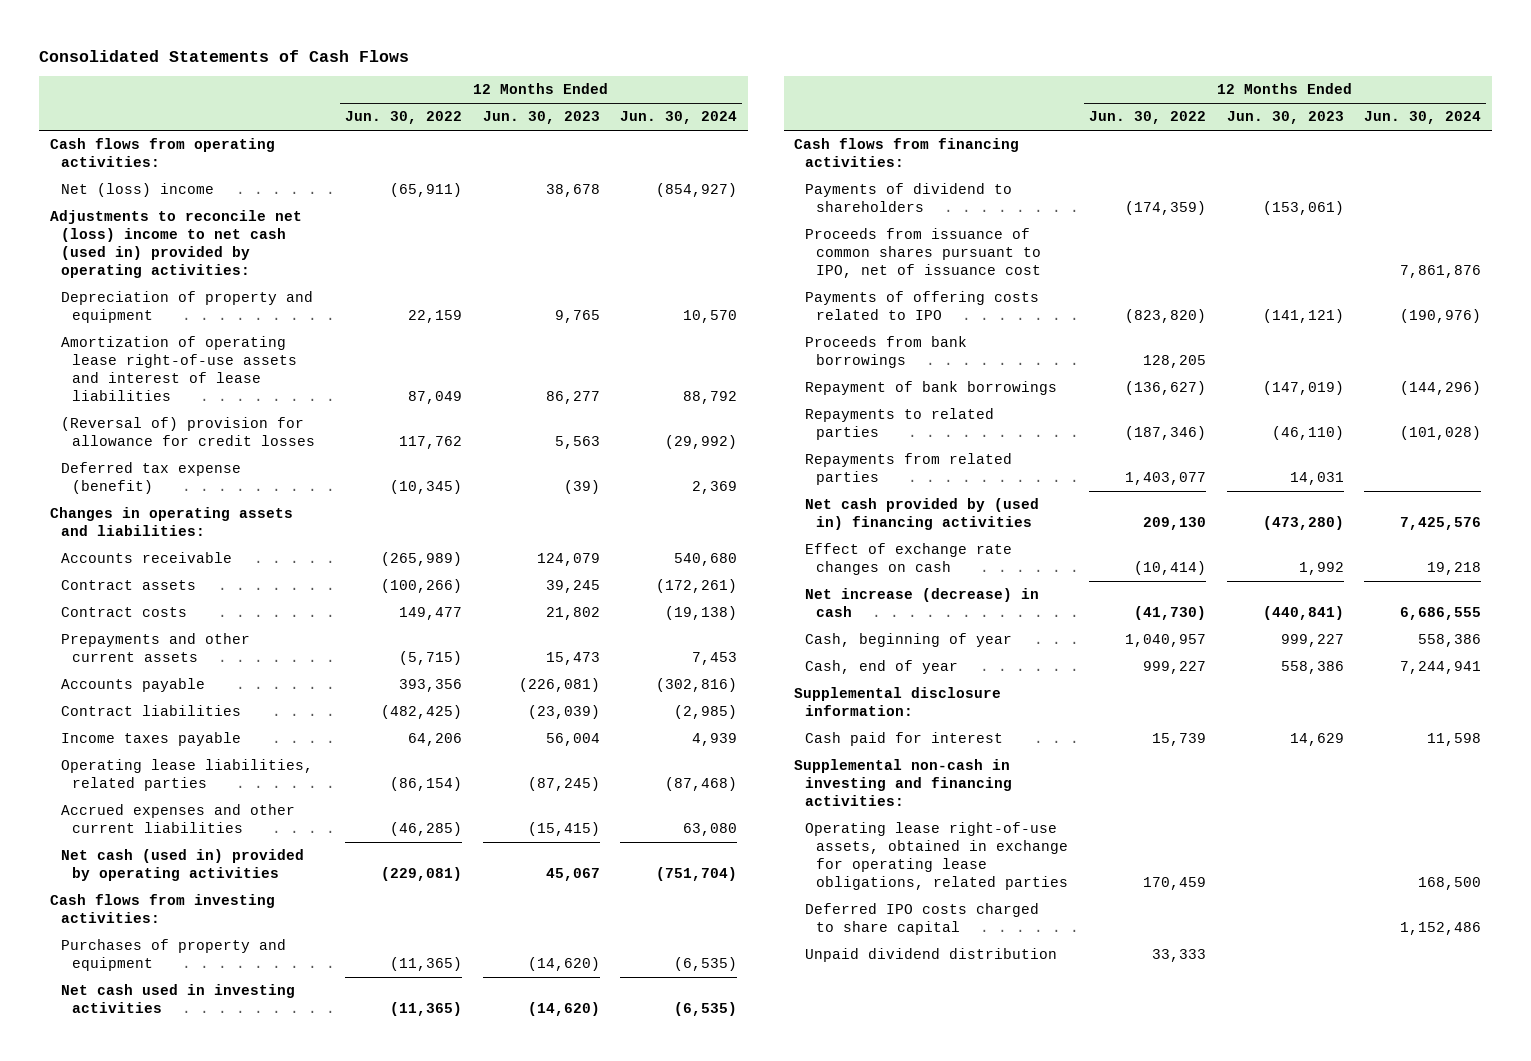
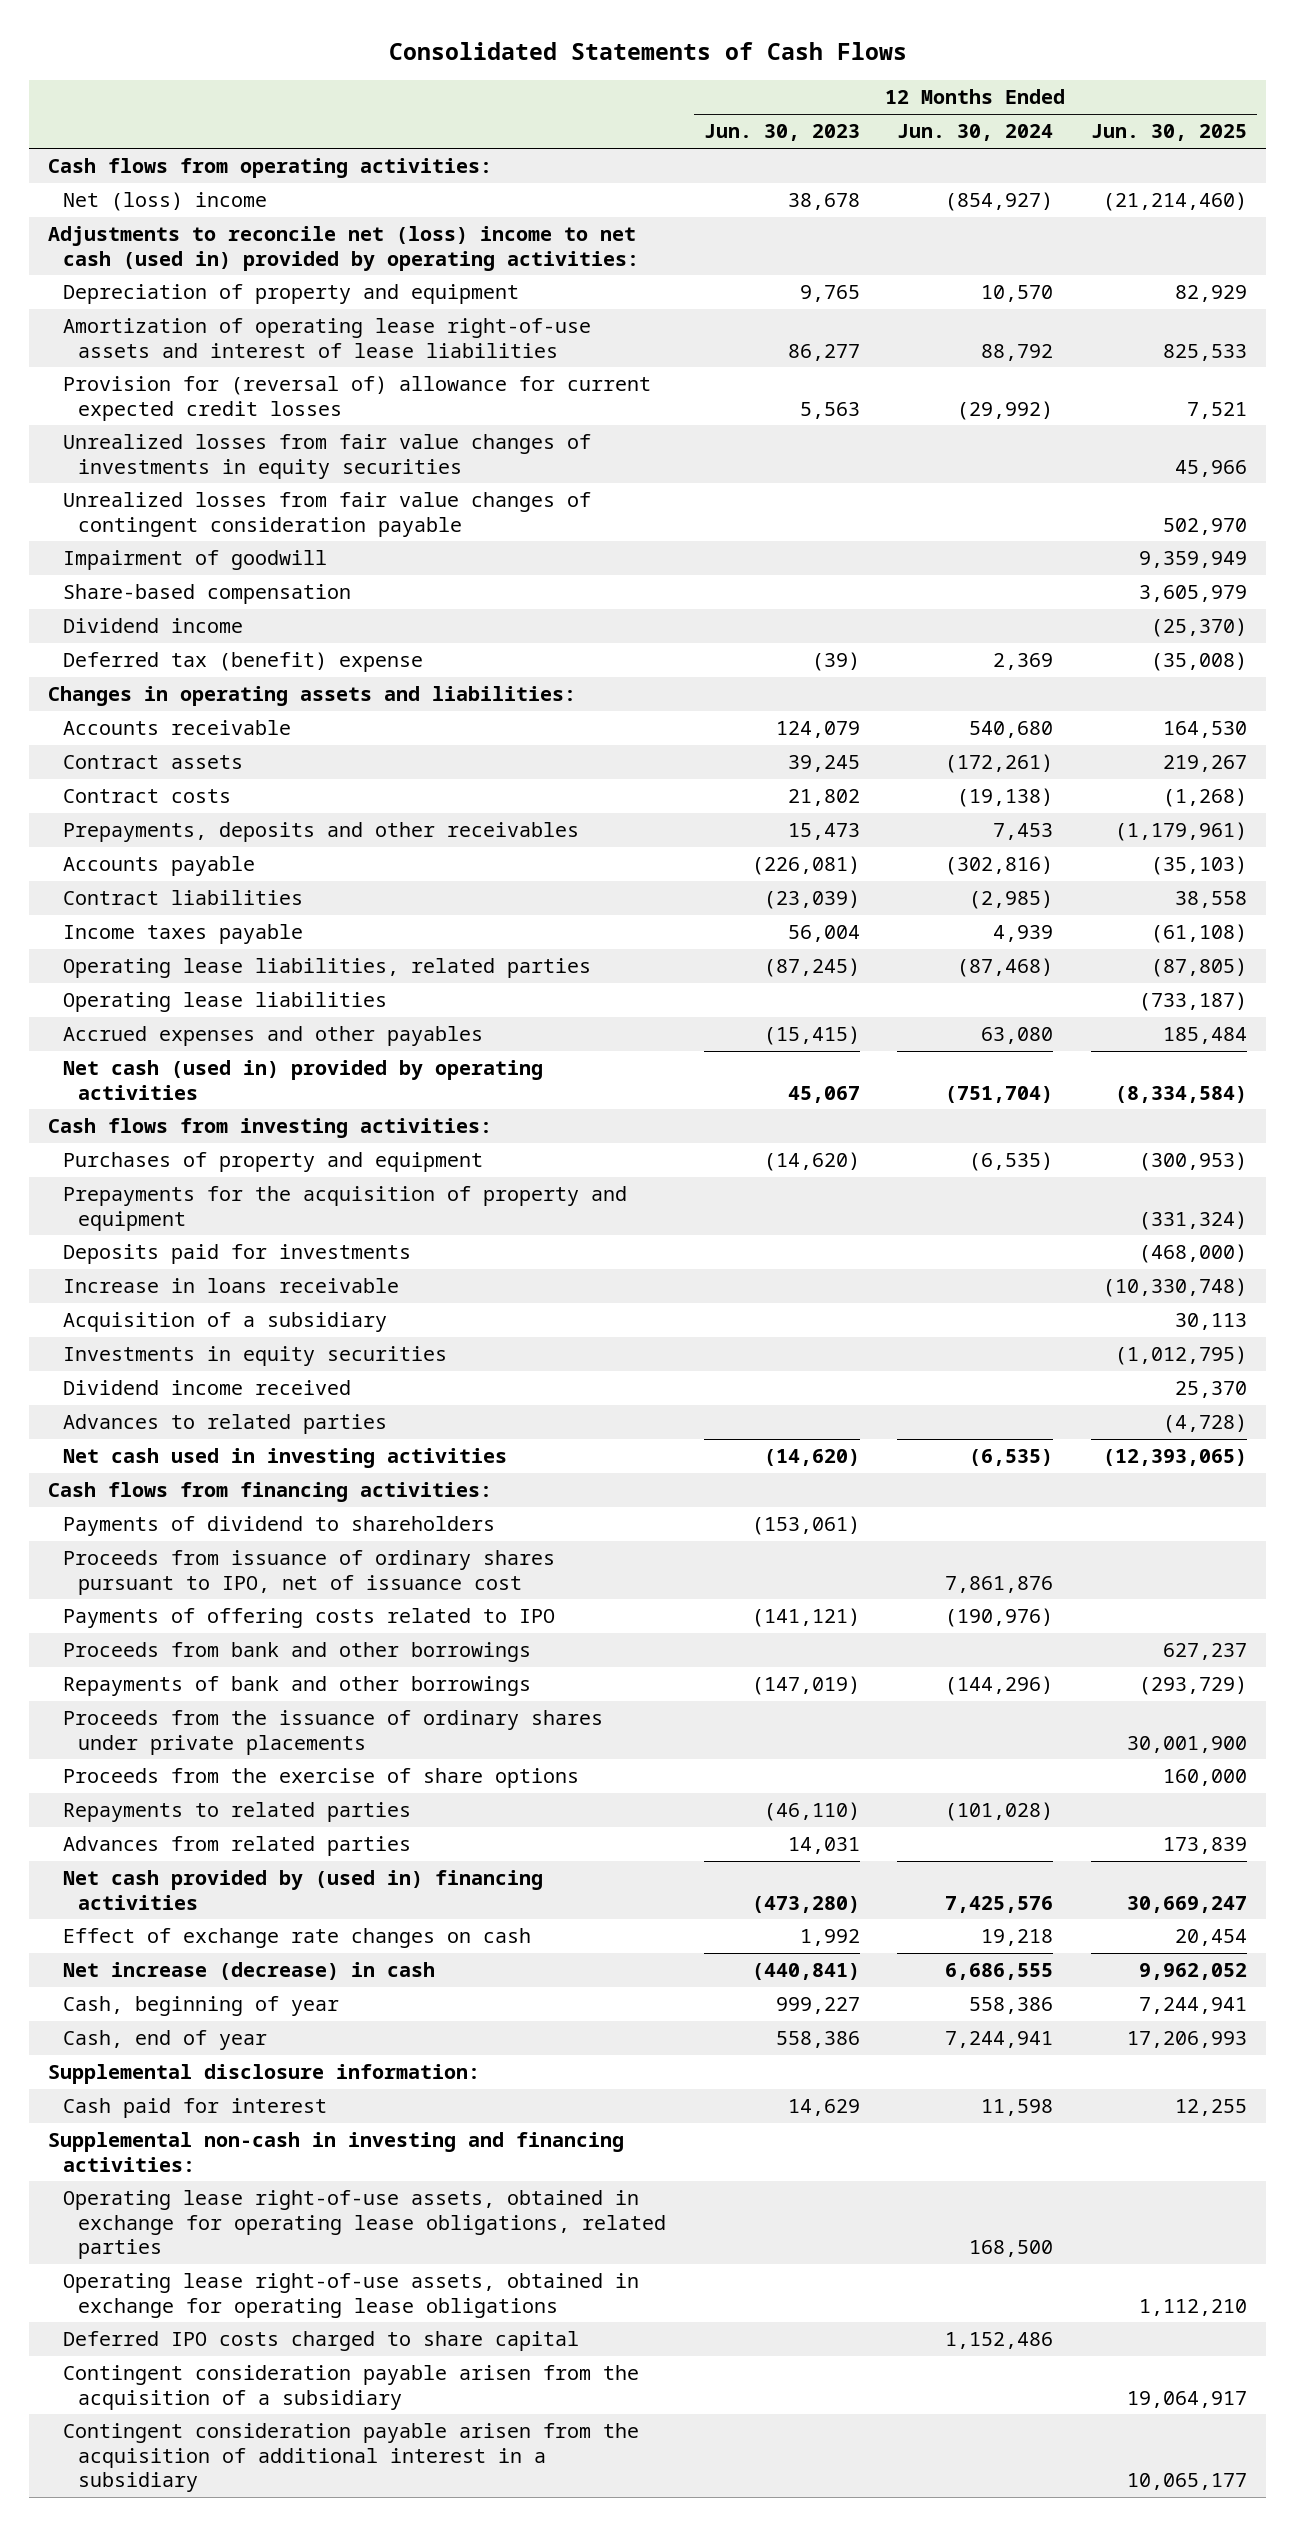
[344,111,462,125] Jun. 30, 2022 -> none
none -> [1091,124,1248,142] Jun. 30, 2025
[61,417,316,447] (Reversal of) provision for allowance for credit losses -> [62,376,651,421] Provision for (reversal of) allowance for current expected credit losses
none -> [62,434,591,479] Unrealized losses from fair value changes of investments in equity securities
none -> [62,492,591,537] Unrealized losses from fair value changes of contingent consideration payable
none -> [62,550,327,571] Impairment of goodwill
none -> [62,584,351,605] Share-based compensation
none -> [62,618,243,634] Dividend income
[61,462,242,495] Deferred tax expense (benefit) -> [62,652,423,673] Deferred tax (benefit) expense
[61,633,251,663] Prepayments and other current assets -> [62,822,579,843] Prepayments, deposits and other receivables
none -> [62,992,387,1013] Operating lease liabilities
[61,804,296,834] Accrued expenses and other current liabilities -> [62,1026,483,1047] Accrued expenses and other payables
none -> [62,1186,627,1231] Prepayments for the acquisition of property and equipment
none -> [62,1244,411,1265] Deposits paid for investments
none -> [62,1278,399,1294] Increase in loans receivable
none -> [62,1312,387,1333] Acquisition of a subsidiary
none -> [62,1346,447,1367] Investments in equity securities
none -> [62,1380,351,1396] Dividend income received
none -> [62,1414,387,1435] Advances to related parties
[805,228,1042,279] Proceeds from issuance of common shares pursuant to IPO, net of issuance cost -> [62,1550,555,1595] Proceeds from issuance of ordinary shares pursuant to IPO, net of issuance cost
[805,336,968,369] Proceeds from bank borrowings -> [62,1642,531,1663] Proceeds from bank and other borrowings
[805,381,1058,396] Repayment of bank borrowings -> [62,1676,531,1697] Repayments of bank and other borrowings
none -> [62,1710,603,1755] Proceeds from the issuance of ordinary shares under private placements
none -> [62,1768,579,1789] Proceeds from the exercise of share options
[805,453,1013,486] Repayments from related parties -> [62,1836,411,1857] Advances from related parties
none -> [62,2273,639,2318] Operating lease right-of-use assets, obtained in exchange for operating lease obligations
[805,948,1058,963] Unpaid dividend distribution -> none
none -> [62,2365,639,2410] Contingent consideration payable arisen from the acquisition of a subsidiary
none -> [62,2423,639,2493] Contingent consideration payable arisen from the acquisition of additional interest in a subsidiary

